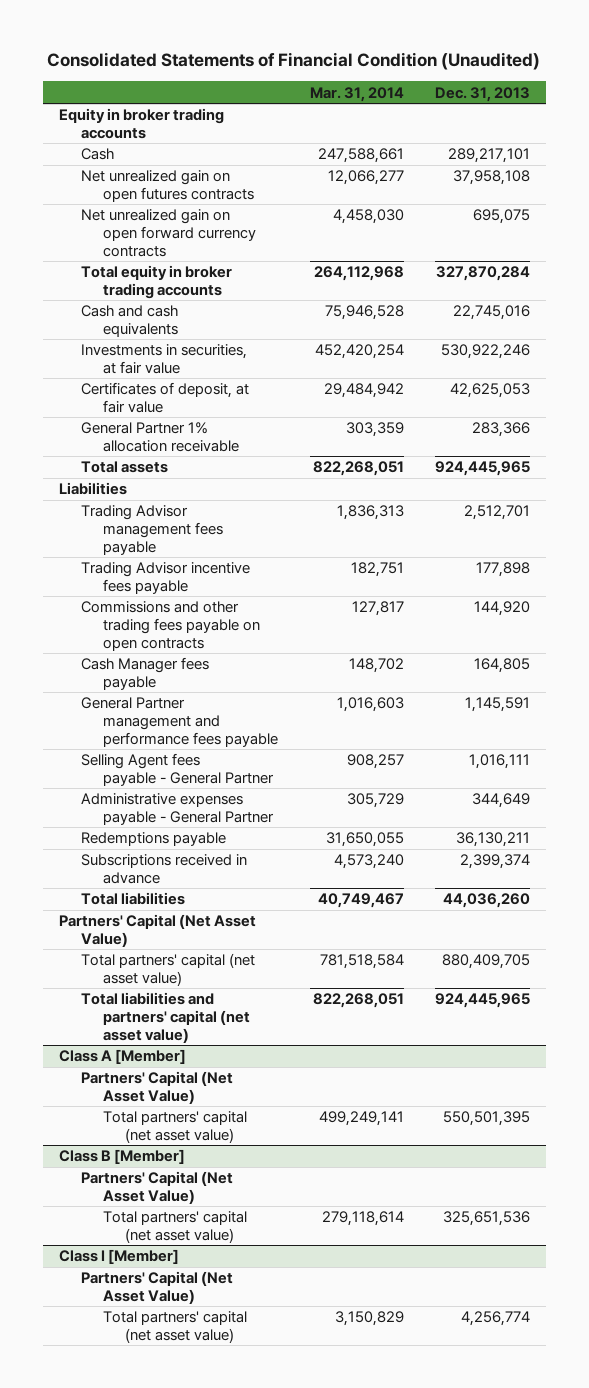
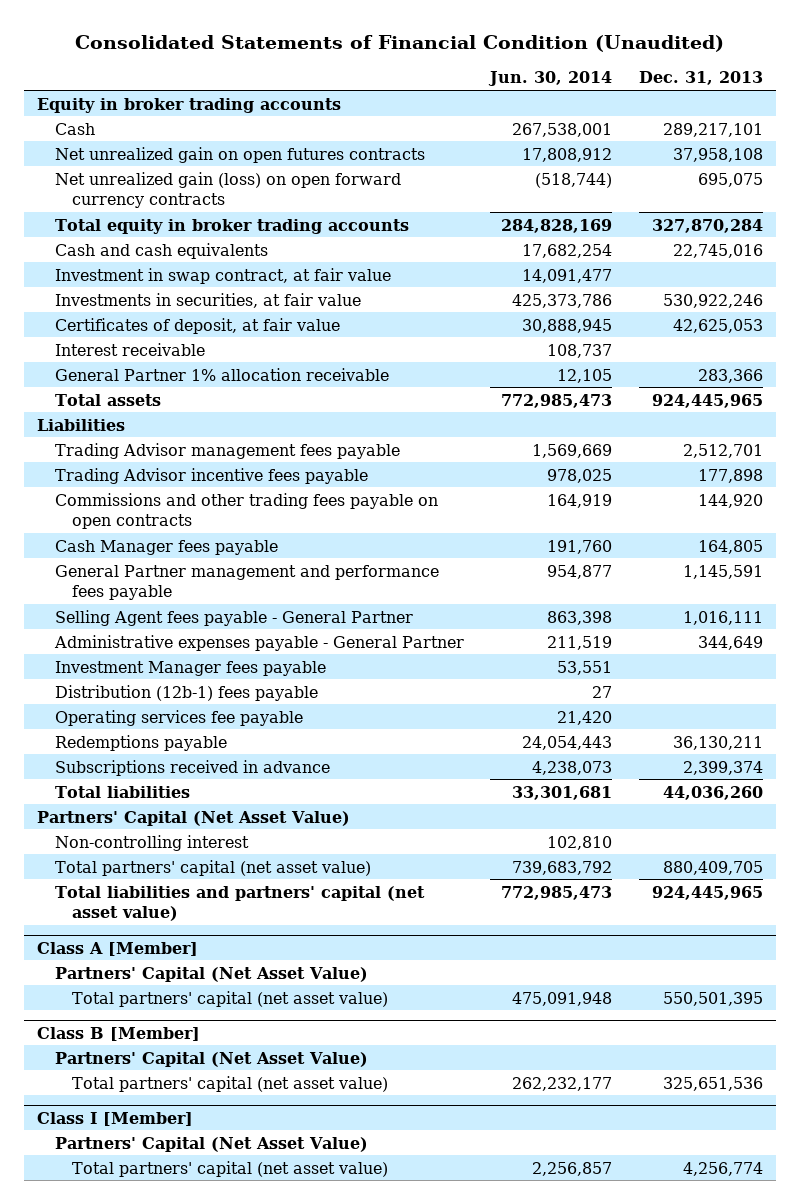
[309,86,404,102] Mar. 31, 2014 -> none
none -> [488,71,613,87] Jun. 30, 2014
[80,209,257,257] Net unrealized gain on open forward currency contracts -> [54,171,401,208] Net unrealized gain (loss) on open forward currency contracts
none -> [54,267,391,284] Investment in swap contract, at fair value
none -> [54,342,205,356] Interest receivable
none -> [54,660,326,676] Investment Manager fees payable
none -> [54,684,318,701] Distribution (12b-1) fees payable
none -> [54,709,303,726] Operating services fee payable
none -> [54,834,249,851] Non-controlling interest

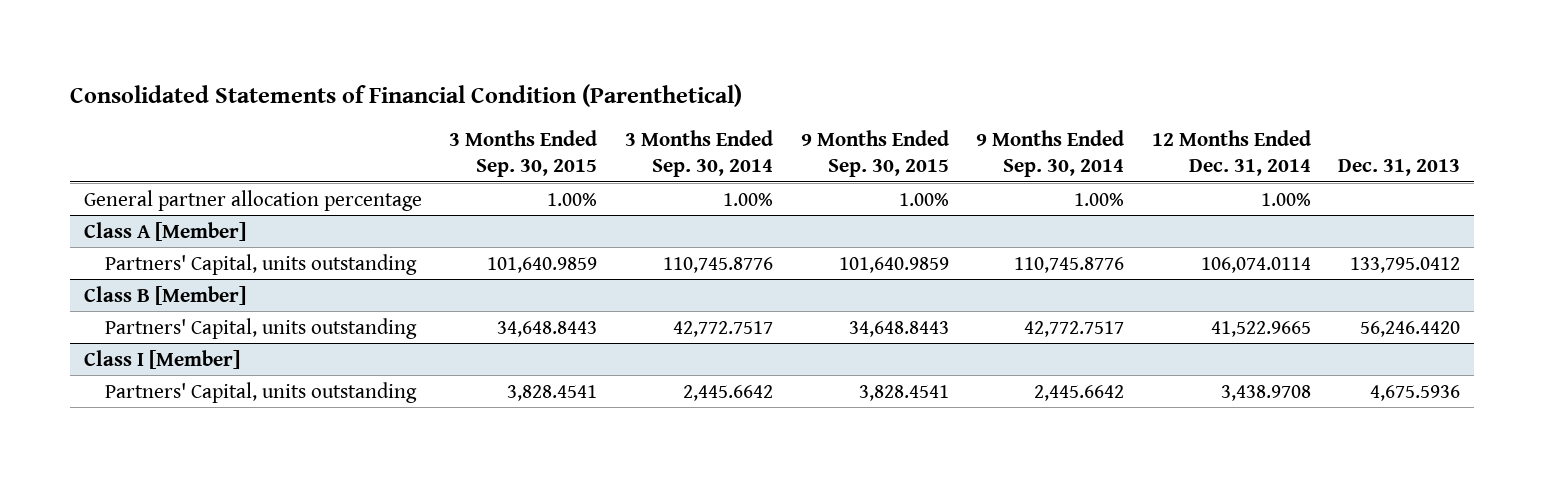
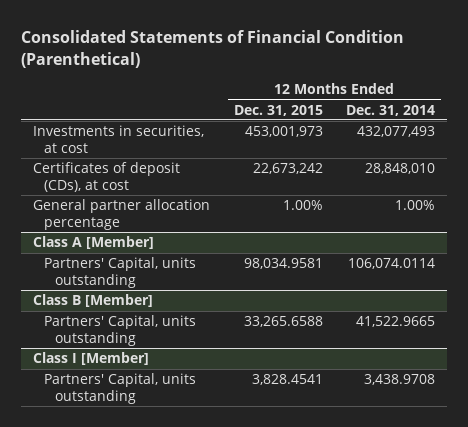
[449,129,598,178] 3 Months Ended Sep. 30, 2015 -> none
[624,129,773,178] 3 Months Ended Sep. 30, 2014 -> none
[800,129,949,178] 9 Months Ended Sep. 30, 2015 -> none
[976,129,1125,178] 9 Months Ended Sep. 30, 2014 -> none
[1338,159,1461,177] Dec. 31, 2013 -> none
none -> [233,104,323,116] Dec. 31, 2015
none -> [33,125,205,153] Investments in securities, at cost
none -> [33,162,181,192] Certificates of deposit (CDs), at cost

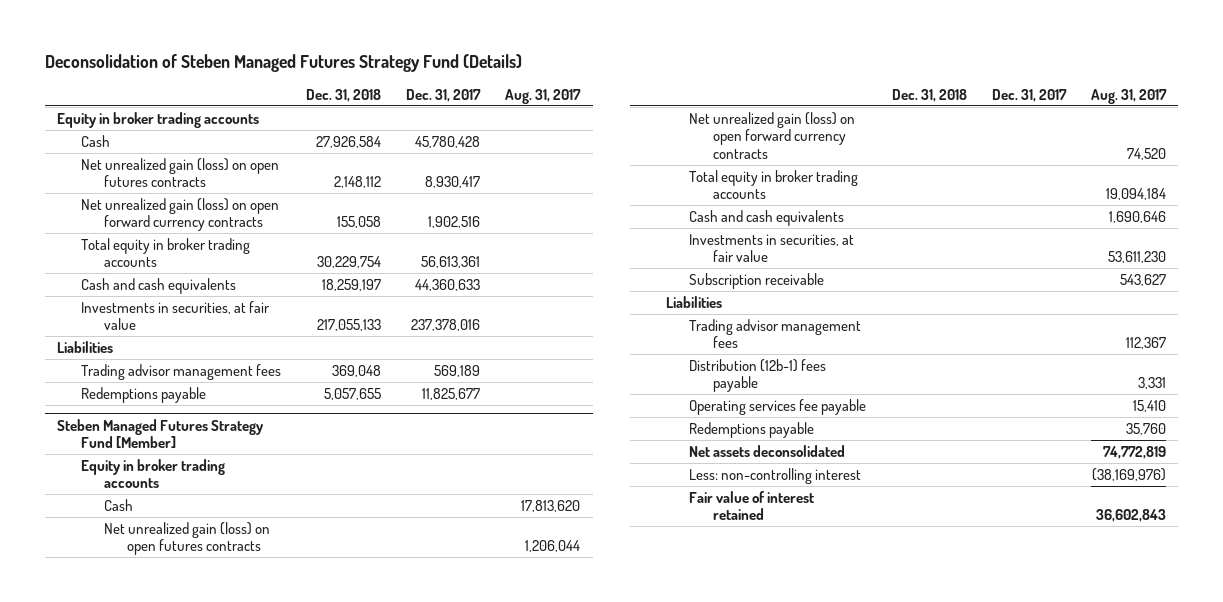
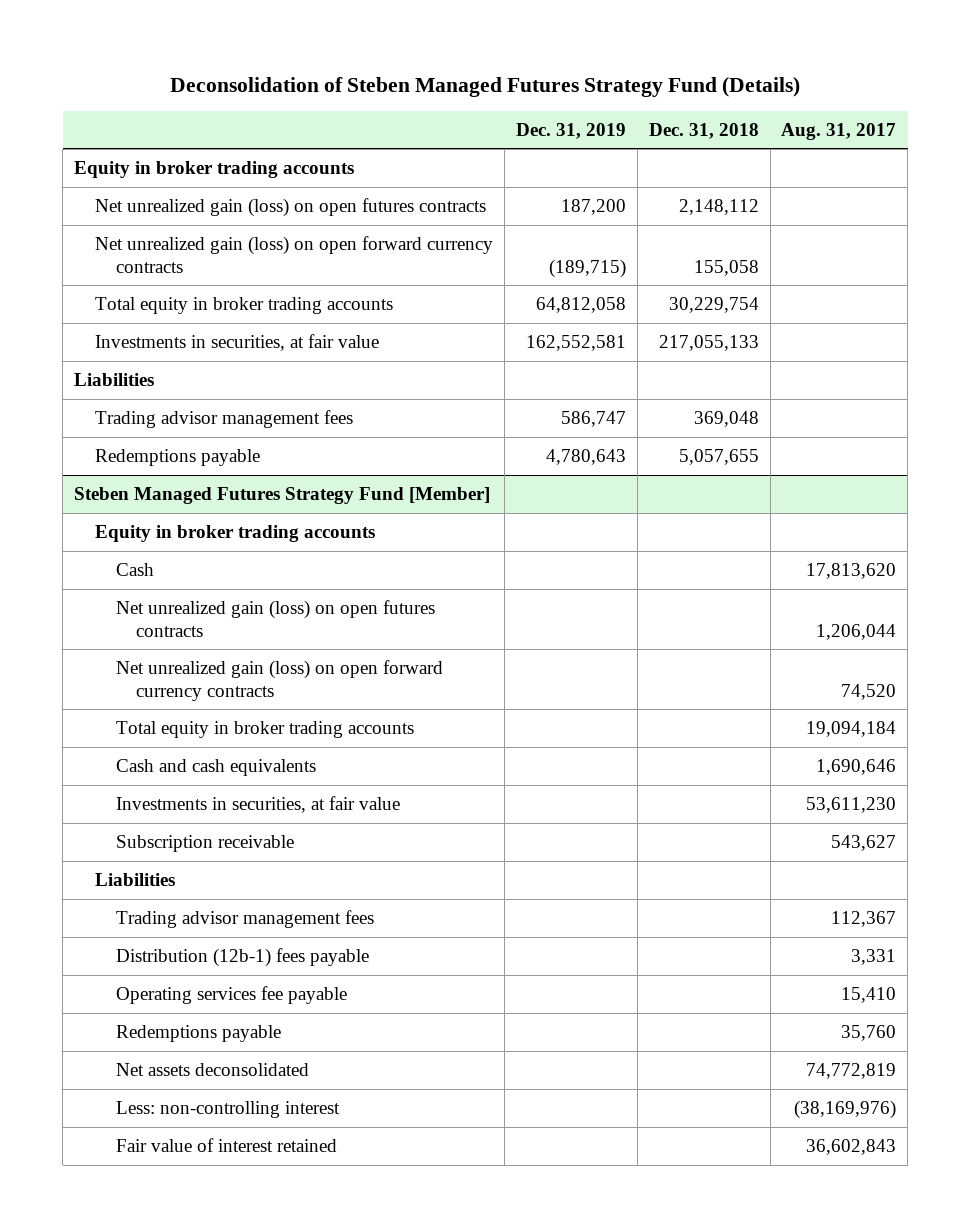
[406,89,482,103] Dec. 31, 2017 -> none
none -> [515,122,626,139] Dec. 31, 2019
[80,134,110,147] Cash -> none
[80,277,236,294] Cash and cash equivalents -> none

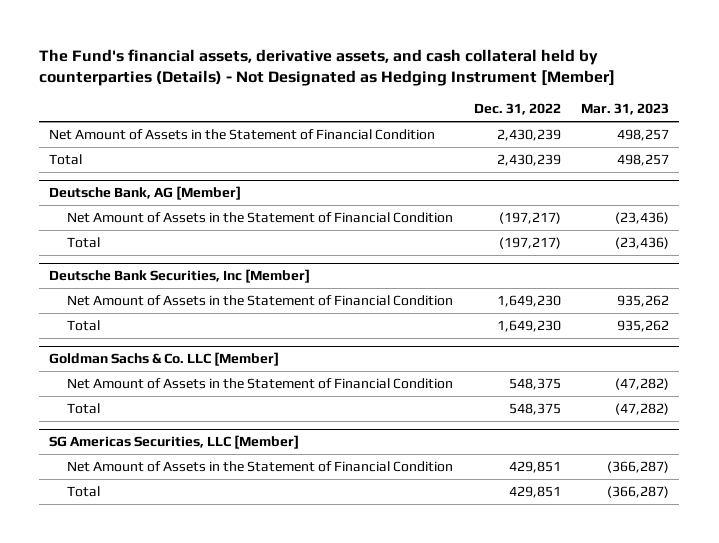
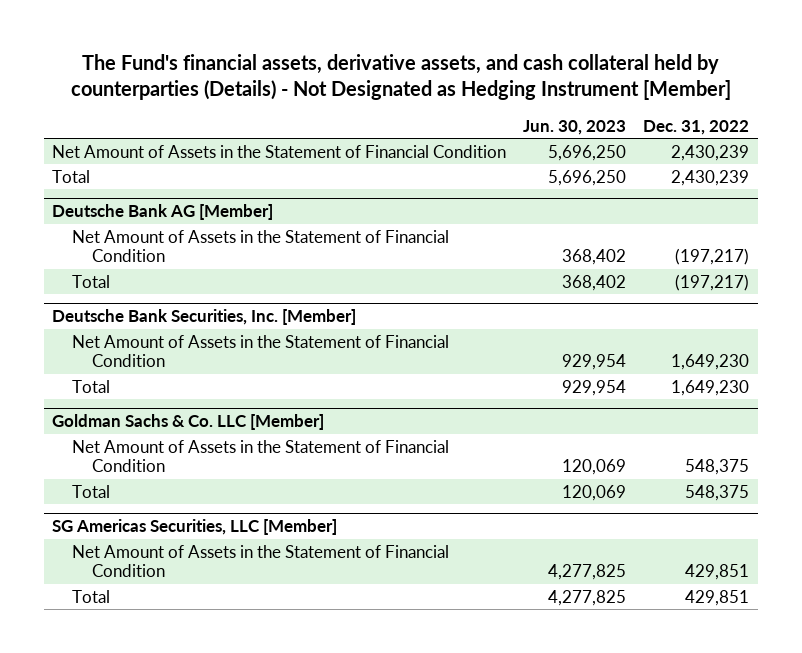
[581,103,670,116] Mar. 31, 2023 -> none
none -> [523,119,627,135] Jun. 30, 2023
[49,186,242,201] Deutsche Bank, AG [Member] -> [52,204,274,221] Deutsche Bank AG [Member]
[49,269,311,284] Deutsche Bank Securities, Inc [Member] -> [52,309,357,326] Deutsche Bank Securities, Inc. [Member]

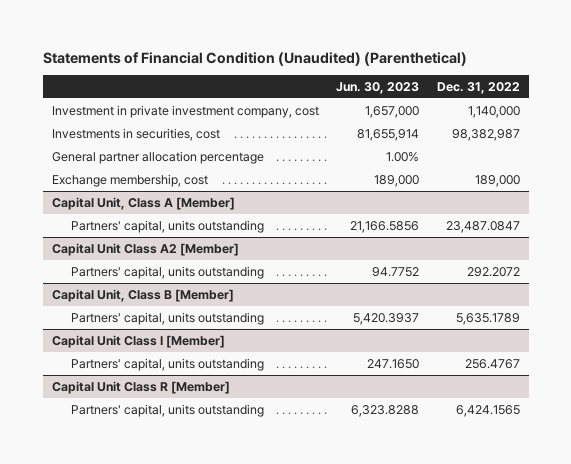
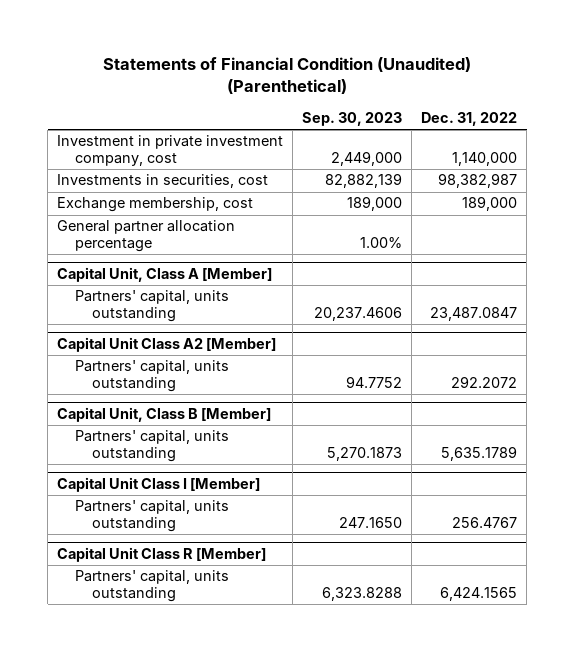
[336,82,420,95] Jun. 30, 2023 -> none
none -> [302,112,403,127] Sep. 30, 2023
[51,150,264,164] General partner allocation percentage -> [57,220,236,253] General partner allocation percentage

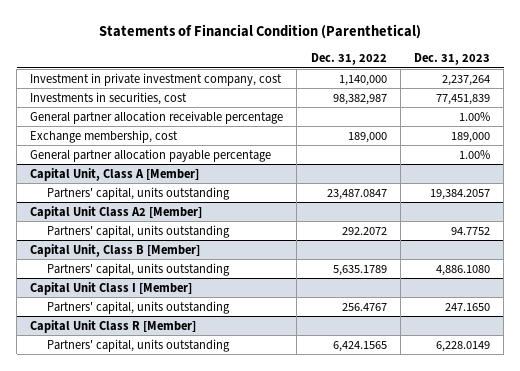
[103,56,472,95] Statements of Financial Condition (Unaudited) (Parenthetical) -> [99,24,422,40] Statements of Financial Condition (Parenthetical)
[302,112,403,127] Sep. 30, 2023 -> none
none -> [413,53,490,66] Dec. 31, 2023
none -> [30,110,284,124] General partner allocation receivable percentage
[57,220,236,253] General partner allocation percentage -> [30,148,272,162] General partner allocation payable percentage

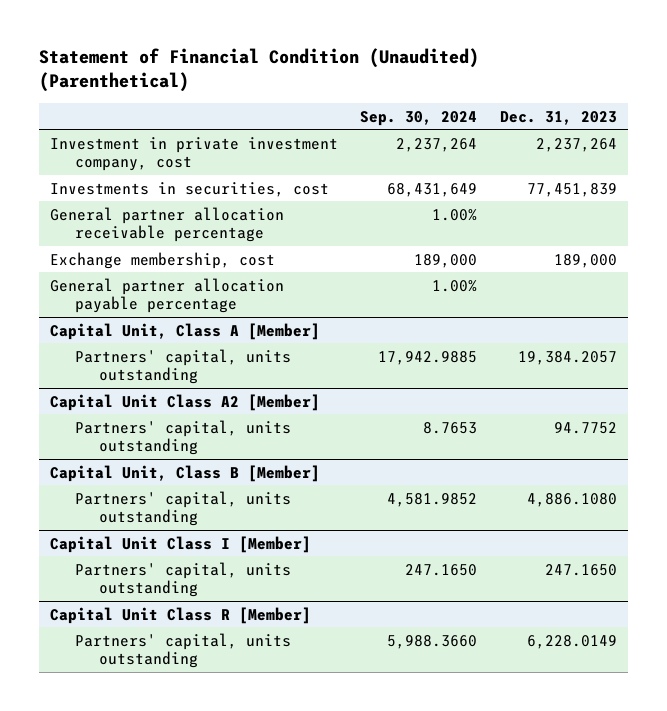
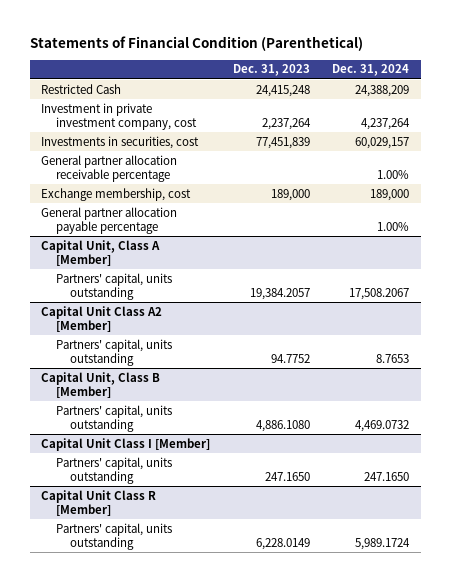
[38,48,479,93] Statement of Financial Condition (Unaudited) (Parenthetical) -> [30,36,364,52] Statements of Financial Condition (Parenthetical)
[360,110,478,126] Sep. 30, 2024 -> none
none -> [332,64,410,77] Dec. 31, 2024
none -> [41,83,122,94] Restricted Cash

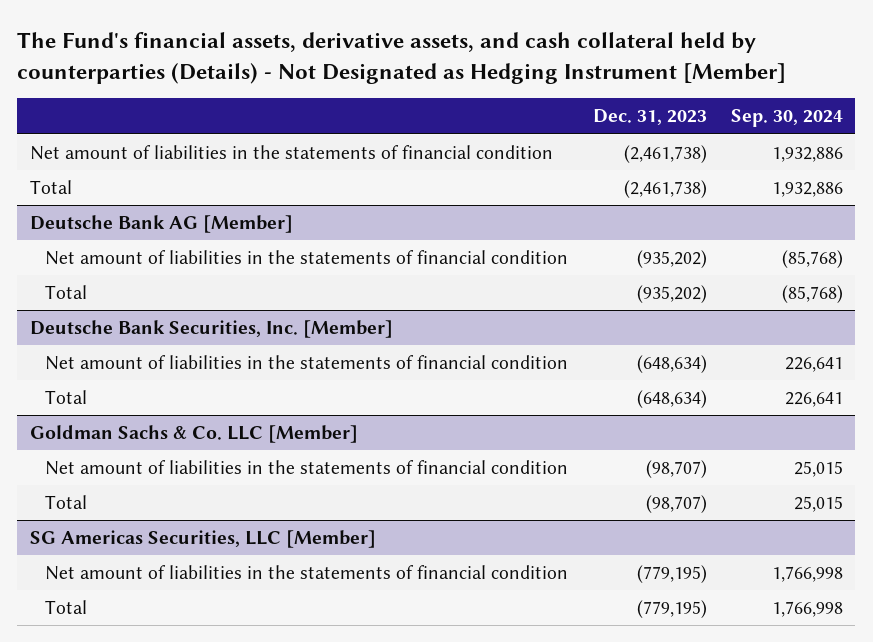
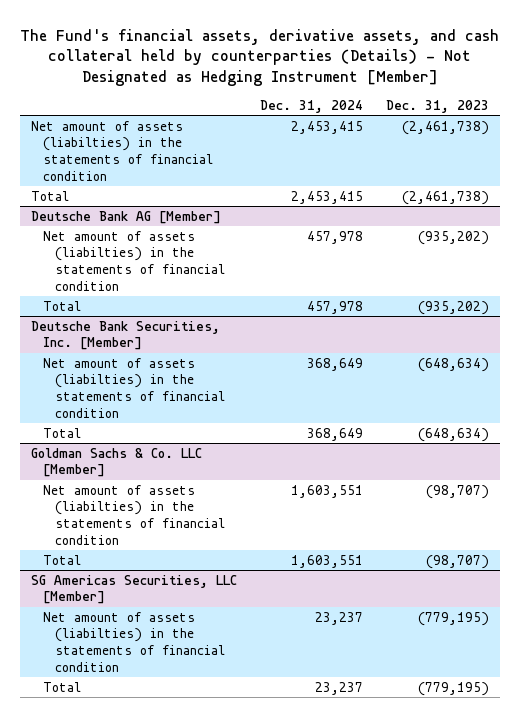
[730,109,843,128] Sep. 30, 2024 -> none
none -> [260,99,364,113] Dec. 31, 2024
[29,145,553,161] Net amount of liabilities in the statements of financial condition -> [31,120,214,181] Net amount of assets (liabilties) in the statements of financial condition
[45,250,569,266] Net amount of liabilities in the statements of financial condition -> [43,230,225,291] Net amount of assets (liabilties) in the statements of financial condition
[45,355,569,371] Net amount of liabilities in the statements of financial condition -> [43,357,225,418] Net amount of assets (liabilties) in the statements of financial condition
[45,460,569,476] Net amount of liabilities in the statements of financial condition -> [43,484,225,545] Net amount of assets (liabilties) in the statements of financial condition
[45,565,569,581] Net amount of liabilities in the statements of financial condition -> [43,611,225,672] Net amount of assets (liabilties) in the statements of financial condition

